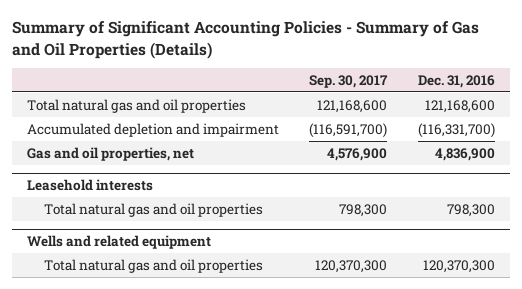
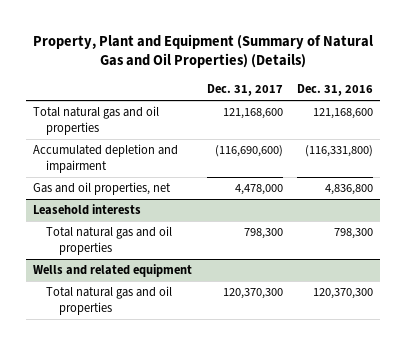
[12,21,480,59] Summary of Significant Accounting Policies - Summary of Gas and Oil Properties (Details) -> [33,33,374,69] Property, Plant and Equipment (Summary of Natural Gas and Oil Properties) (Details)
[309,74,389,88] Sep. 30, 2017 -> none
none -> [206,84,283,97] Dec. 31, 2017
[417,122,495,138] (116,331,700) -> [305,145,374,158] (116,331,800)
[434,147,495,161] 4,836,900 -> [325,184,374,196] 4,836,800

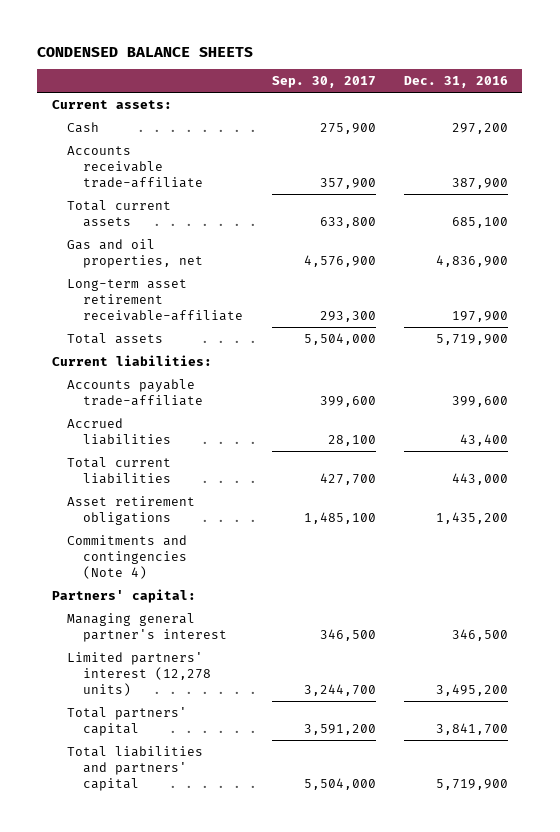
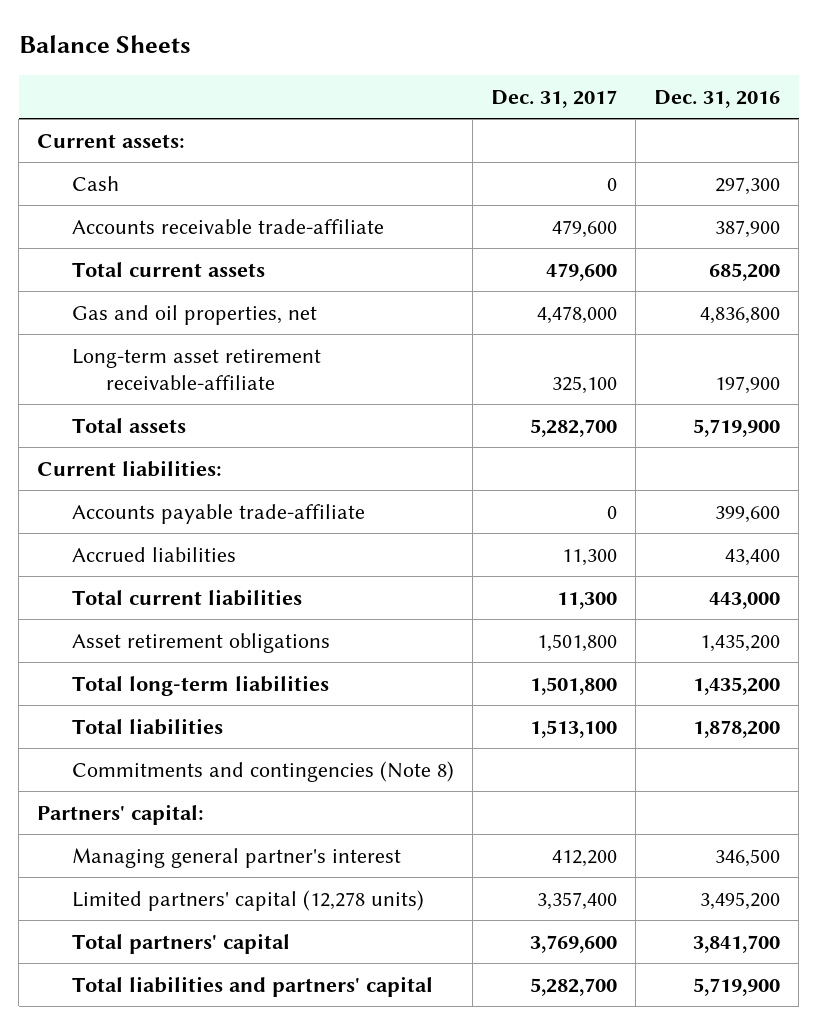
[37,46,254,57] CONDENSED BALANCE SHEETS -> [18,34,191,53] Balance Sheets
[271,76,376,89] Sep. 30, 2017 -> none
none -> [490,89,617,108] Dec. 31, 2017
[451,122,508,134] 297,200 -> [715,176,781,195] 297,300
[451,216,508,228] 685,100 -> [709,262,781,281] 685,200
[435,254,508,267] 4,836,900 -> [700,306,781,324] 4,836,800
none -> [71,674,329,696] Total long-term liabilities
none -> [71,717,223,735] Total liabilities
[67,534,188,579] Commitments and contingencies (Note 4) -> [71,760,454,782] Commitments and contingencies (Note 8)
[67,651,212,696] Limited partners' interest (12,278 units) -> [71,889,424,911] Limited partners' capital (12,278 units)

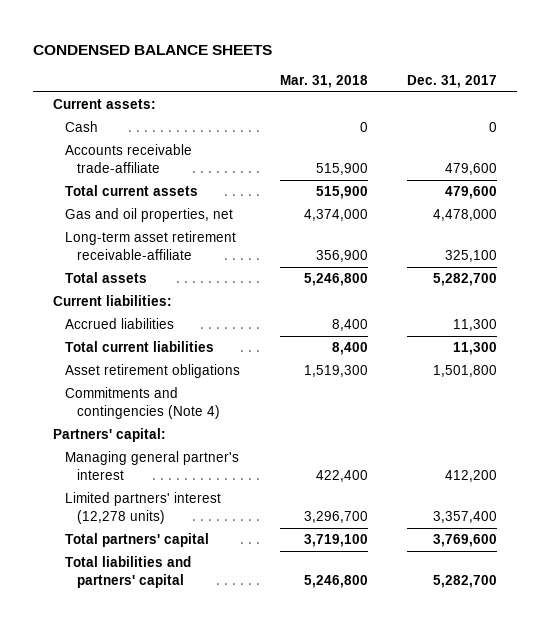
[18,34,191,53] Balance Sheets -> [33,44,273,55] CONDENSED BALANCE SHEETS
[654,89,781,108] Dec. 31, 2016 -> none
none -> [279,74,368,88] Mar. 31, 2018
[71,503,365,524] Accounts payable trade-affiliate -> none
[71,674,329,696] Total long-term liabilities -> none
[71,717,223,735] Total liabilities -> none
[71,760,454,782] Commitments and contingencies (Note 8) -> [65,387,221,419] Commitments and contingencies (Note 4)
[71,889,424,911] Limited partners' capital (12,278 units) -> [65,492,222,524] Limited partners' interest (12,278 units)

